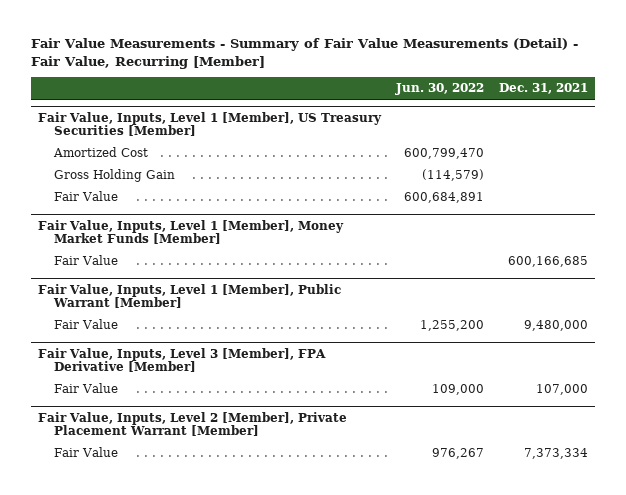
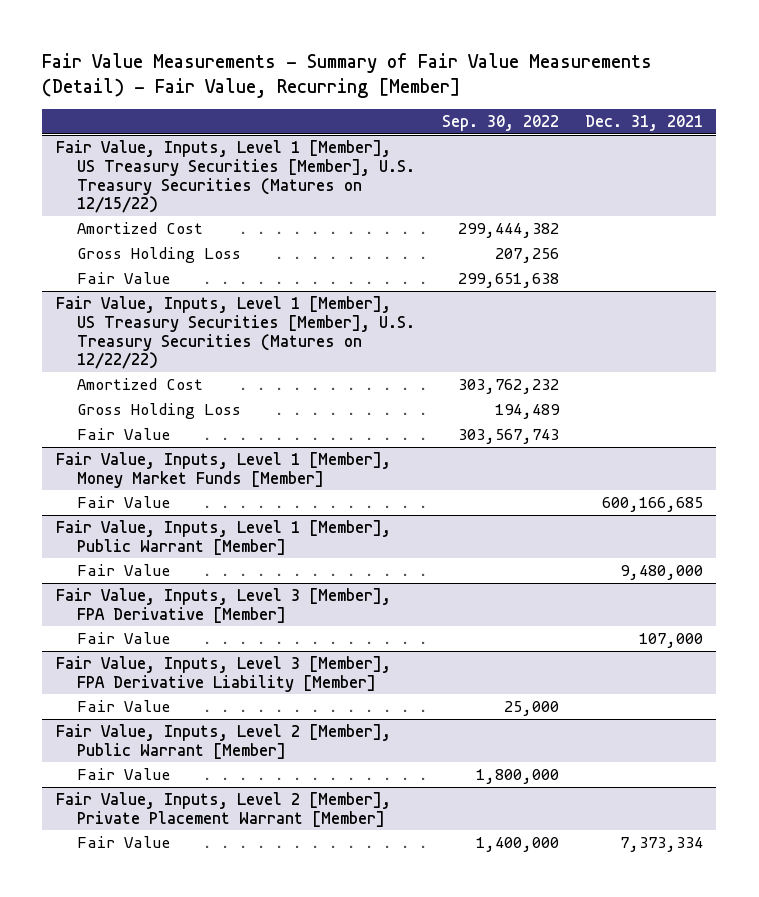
[394,83,484,96] Jun. 30, 2022 -> none
none -> [441,115,559,132] Sep. 30, 2022
none -> [55,139,415,214] Fair Value, Inputs, Level 1 [Member], US Treasury Securities [Member], U.S. Treasury Securities (Matures on 12/15/22)
none -> [76,221,203,234] Amortized Cost
none -> [76,246,241,263] Gross Holding Loss
none -> [76,271,170,284] Fair Value
[38,111,383,137] Fair Value, Inputs, Level 1 [Member], US Treasury Securities [Member] -> [55,295,415,370] Fair Value, Inputs, Level 1 [Member], US Treasury Securities [Member], U.S. Treasury Securities (Matures on 12/22/22)
[54,169,176,183] Gross Holding Gain -> [76,402,241,419] Gross Holding Loss
none -> [55,655,391,692] Fair Value, Inputs, Level 3 [Member], FPA Derivative Liability [Member]
none -> [76,699,170,712] Fair Value
none -> [55,723,391,759] Fair Value, Inputs, Level 2 [Member], Public Warrant [Member]
none -> [76,767,170,780] Fair Value

